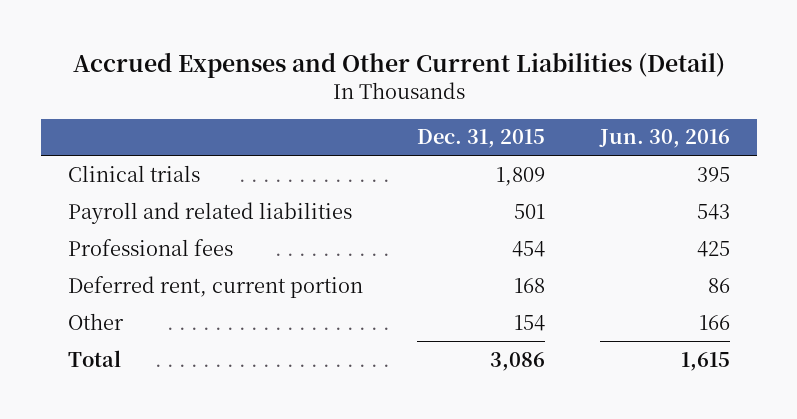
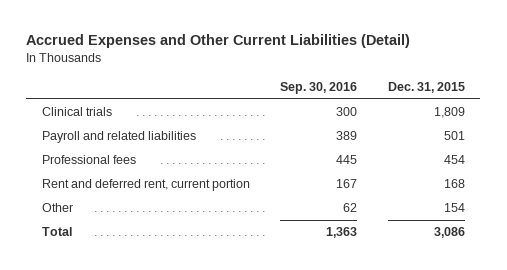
[598,129,730,149] Jun. 30, 2016 -> none
none -> [280,81,358,94] Sep. 30, 2016
[67,275,363,298] Deferred rent, current portion -> [41,179,250,192] Rent and deferred rent, current portion

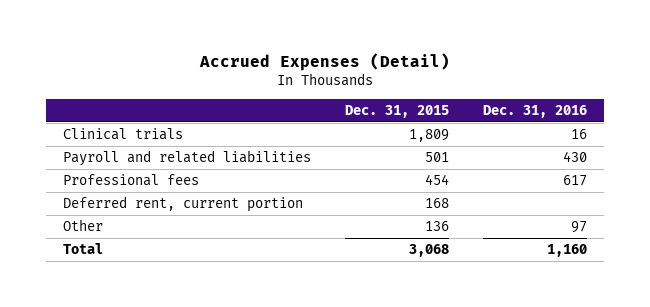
[26,34,411,49] Accrued Expenses and Other Current Liabilities (Detail) -> [199,53,451,72] Accrued Expenses (Detail)
[280,81,358,94] Sep. 30, 2016 -> none
none -> [482,104,587,118] Dec. 31, 2016
[41,179,250,192] Rent and deferred rent, current portion -> [63,196,304,213] Deferred rent, current portion
[444,203,466,213] 154 -> [425,221,450,232] 136
[434,227,466,239] 3,086 -> [409,244,450,258] 3,068

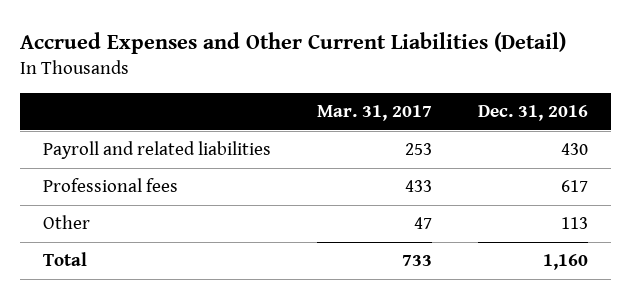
[199,53,451,72] Accrued Expenses (Detail) -> [19,32,566,55] Accrued Expenses and Other Current Liabilities (Detail)
[345,104,450,118] Dec. 31, 2015 -> none
none -> [317,105,433,122] Mar. 31, 2017
[63,128,184,141] Clinical trials -> none
[63,196,304,213] Deferred rent, current portion -> none
[570,221,587,234] 97 -> [561,217,589,230] 113

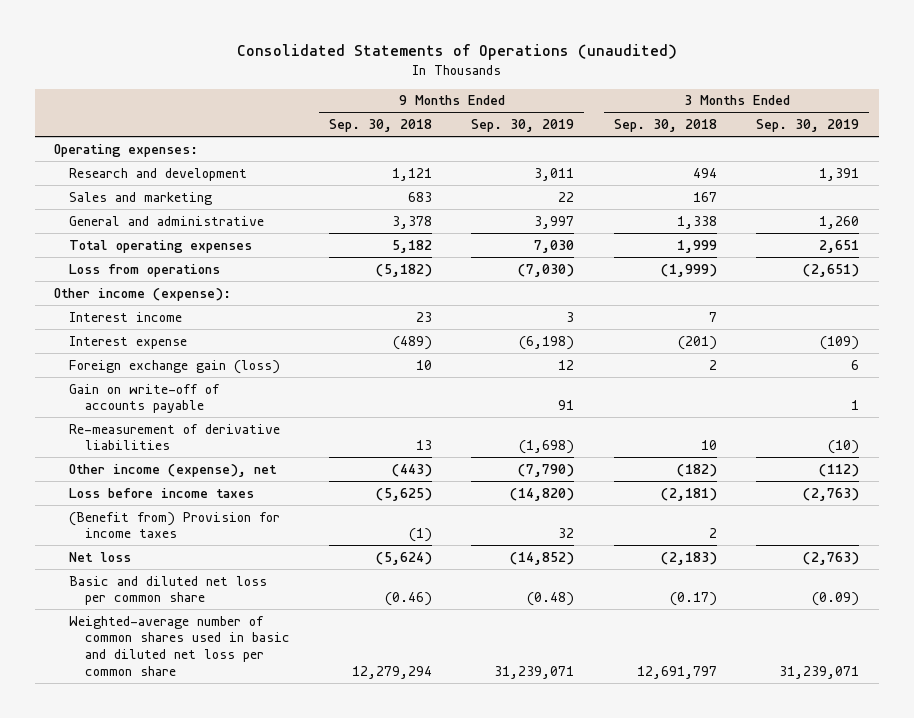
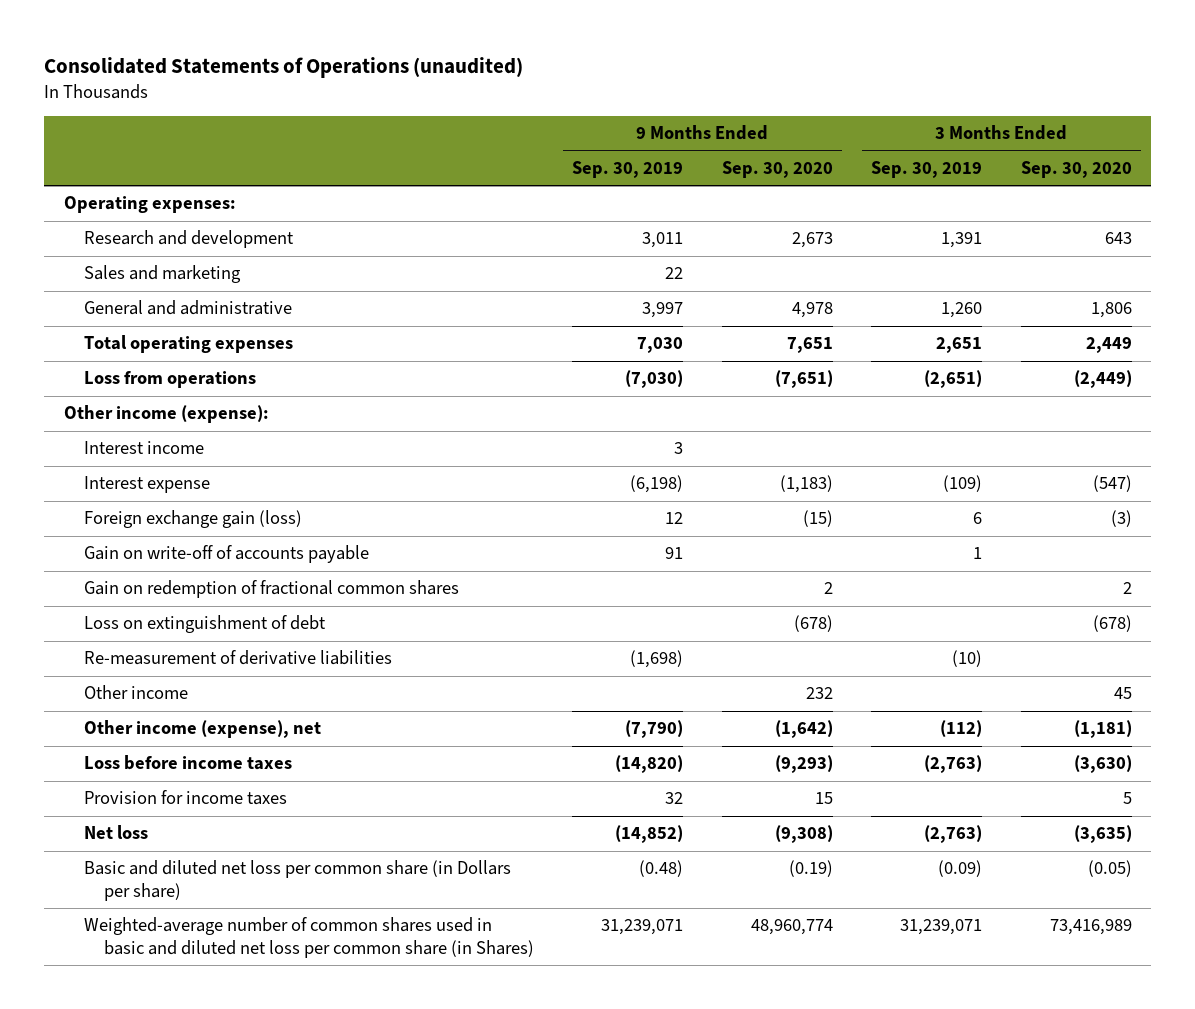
[328,119,432,133] Sep. 30, 2018 -> none
[613,119,717,133] Sep. 30, 2018 -> none
none -> [721,161,833,179] Sep. 30, 2020
none -> [1020,161,1132,179] Sep. 30, 2020
none -> [83,580,459,599] Gain on redemption of fractional common shares
none -> [83,615,326,634] Loss on extinguishment of debt
none -> [83,685,188,700] Other income
[69,511,281,539] (Benefit from) Provision for income taxes -> [83,790,287,806] Provision for income taxes
[69,575,268,606] Basic and diluted net loss per common share -> [83,860,511,902] Basic and diluted net loss per common share (in Dollars per share)
[69,615,290,676] Weighted-average number of common shares used in basic and diluted net loss per common share -> [83,917,534,959] Weighted-average number of common shares used in basic and diluted net loss per common share (in Shares)

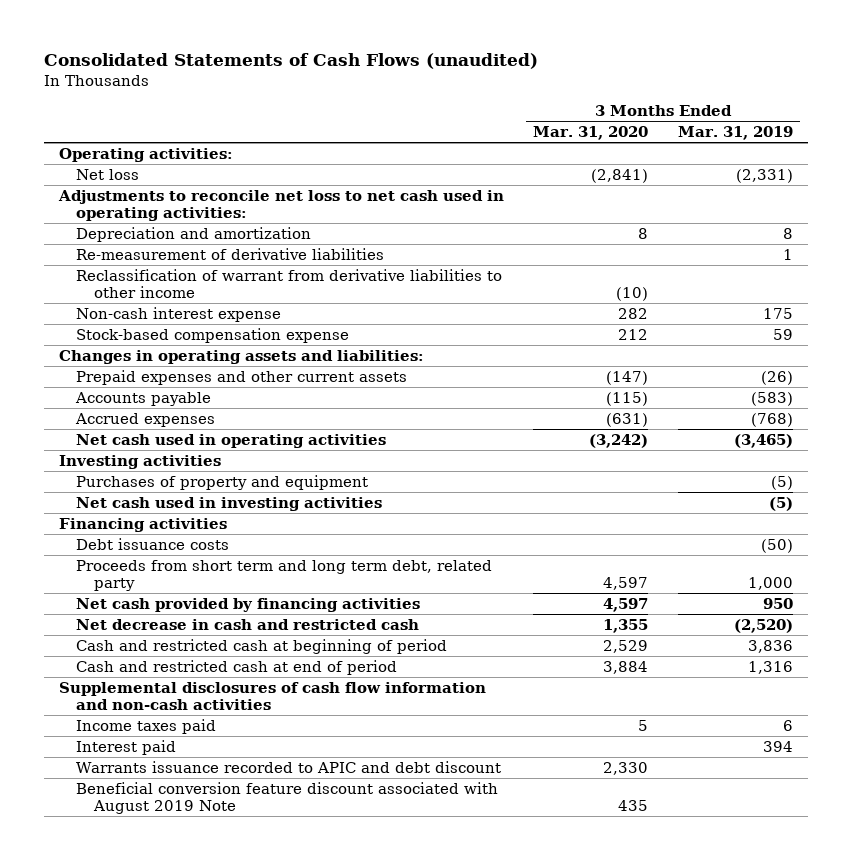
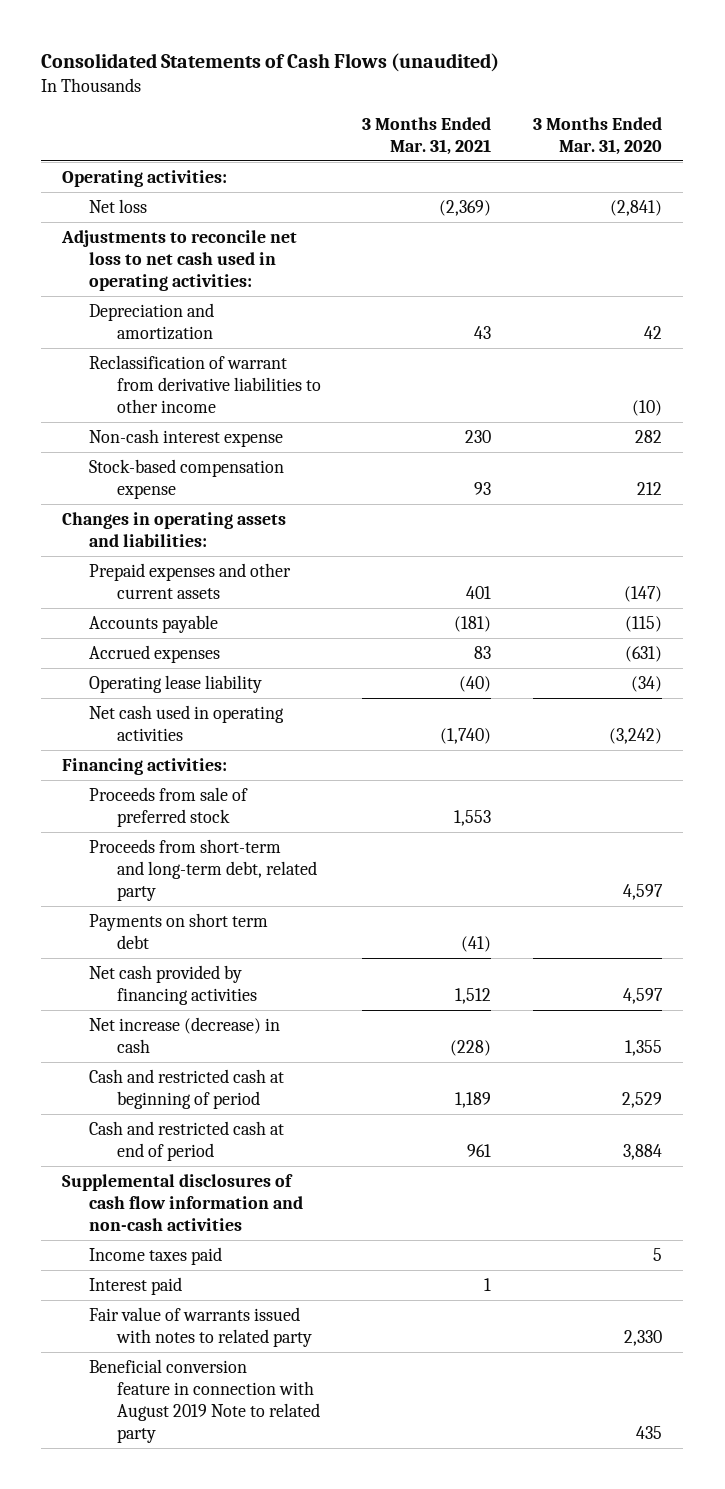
[677,125,793,140] Mar. 31, 2019 -> none
none -> [362,116,492,155] 3 Months Ended Mar. 31, 2021
[76,247,385,260] Re-measurement of derivative liabilities -> none
[638,227,649,239] 8 -> [644,325,663,339] 42
none -> [89,674,263,693] Operating lease liability
[58,454,221,469] Investing activities -> none
[76,474,369,490] Purchases of property and equipment -> none
[76,496,383,511] Net cash used in investing activities -> none
[76,537,230,550] Debt issuance costs -> none
[58,517,227,532] Financing activities -> [62,757,228,775] Financing activities:
none -> [89,786,249,827] Proceeds from sale of preferred stock
[76,559,493,591] Proceeds from short term and long term debt, related party -> [89,838,317,901] Proceeds from short-term and long-term debt, related party
none -> [89,912,269,949] Payments on short term debt
[76,618,420,630] Net decrease in cash and restricted cash -> [89,1016,281,1053] Net increase (decrease) in cash
[76,760,502,773] Warrants issuance recorded to APIC and debt discount -> [89,1306,312,1347] Fair value of warrants issued with notes to related party
[76,781,499,814] Beneficial conversion feature discount associated with August 2019 Note -> [89,1358,320,1443] Beneficial conversion feature in connection with August 2019 Note to related party

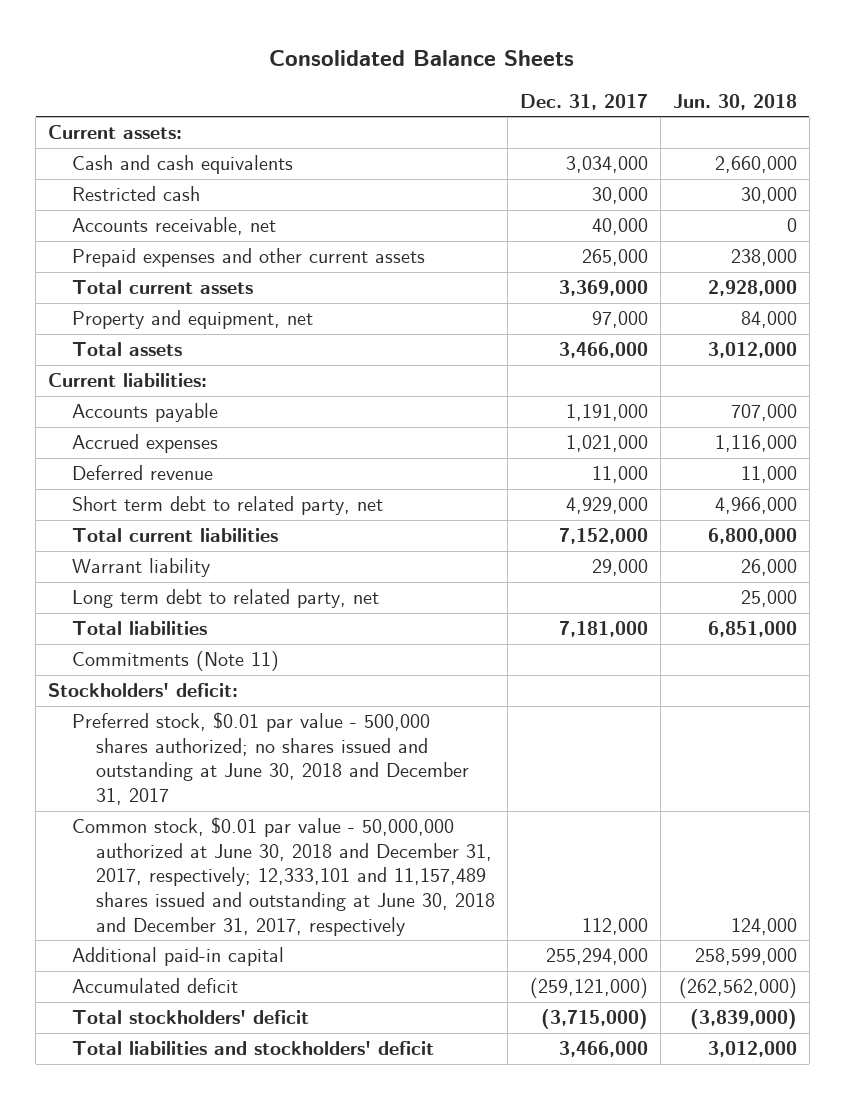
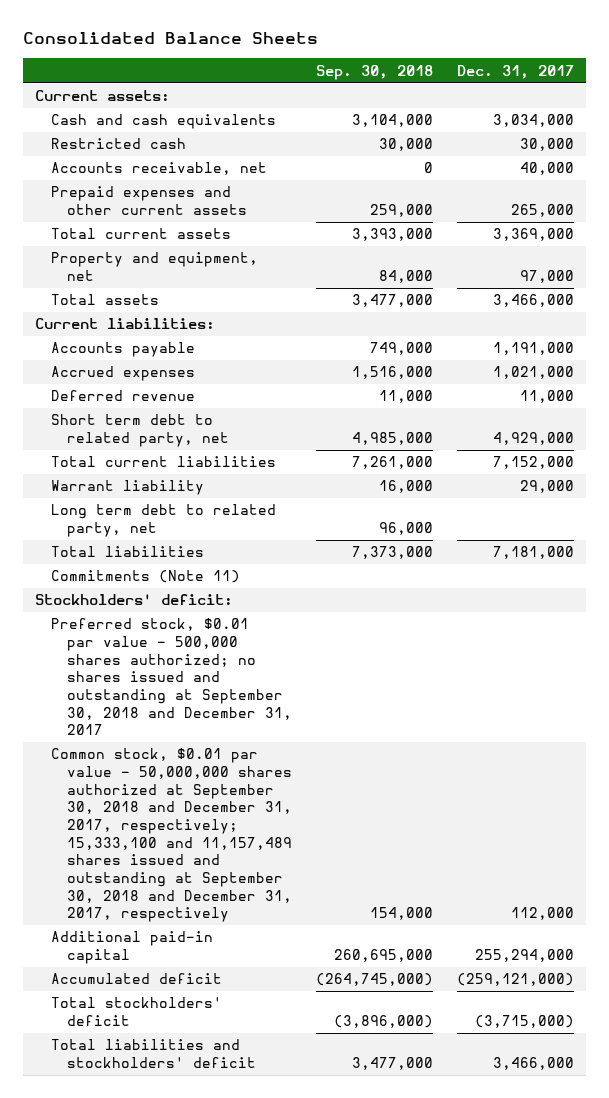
[672,93,797,110] Jun. 30, 2018 -> none
none -> [316,64,434,80] Sep. 30, 2018
[71,712,469,806] Preferred stock, $0.01 par value - 500,000 shares authorized; no shares issued and outstanding at June 30, 2018 and December 31, 2017 -> [50,618,292,736] Preferred stock, $0.01 par value - 500,000 shares authorized; no shares issued and outstanding at September 30, 2018 and December 31, 2017
[71,817,495,936] Common stock, $0.01 par value - 50,000,000 authorized at June 30, 2018 and December 31, 2017, respectively; 12,333,101 and 11,157,489 shares issued and outstanding at June 30, 2018 and December 31, 2017, respectively -> [50,748,292,923] Common stock, $0.01 par value - 50,000,000 shares authorized at September 30, 2018 and December 31, 2017, respectively; 15,333,100 and 11,157,489 shares issued and outstanding at September 30, 2018 and December 31, 2017, respectively

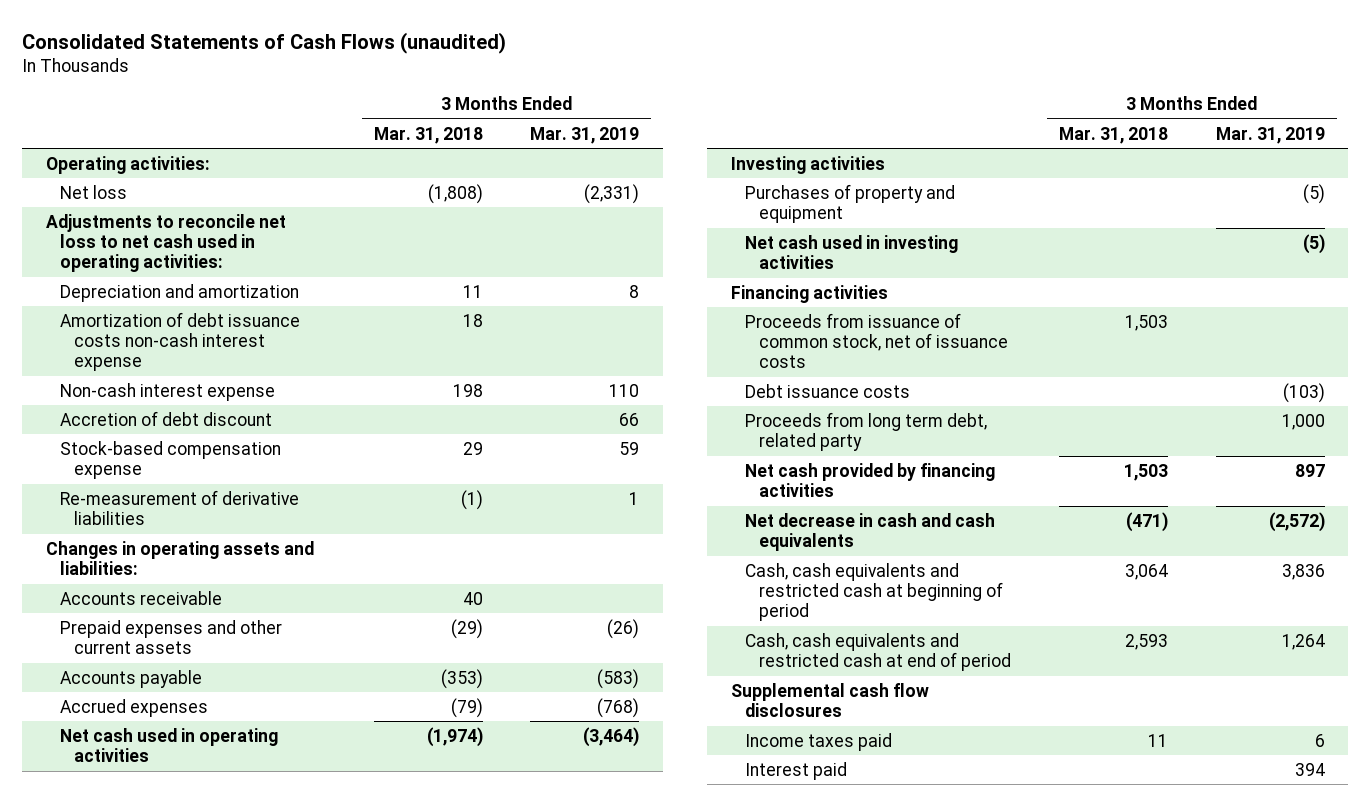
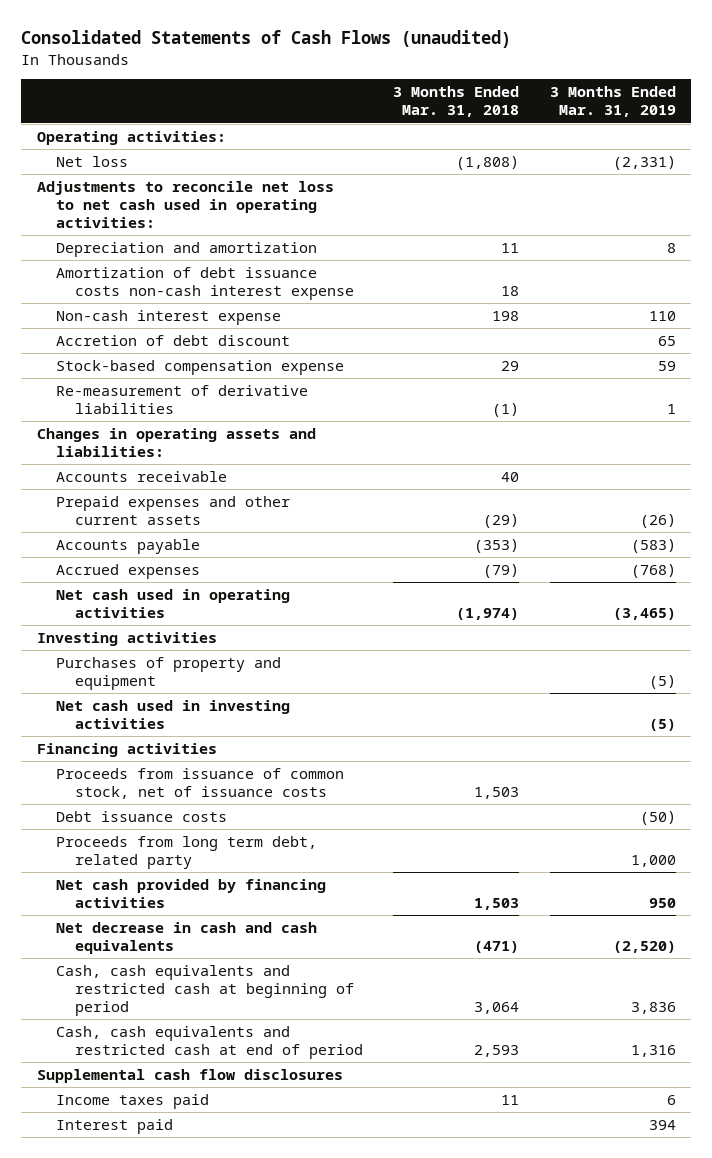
[619,412,640,426] 66 -> [657,335,676,346] 65
[583,726,640,747] (3,464) -> [612,607,676,620] (3,465)
[1282,382,1325,403] (103) -> [639,810,676,825] (50)
[1294,463,1325,477] 897 -> [648,897,676,908] 950
[1268,511,1325,532] (2,572) -> [612,940,676,953] (2,520)
[1281,633,1325,650] 1,264 -> [630,1044,676,1057] 1,316

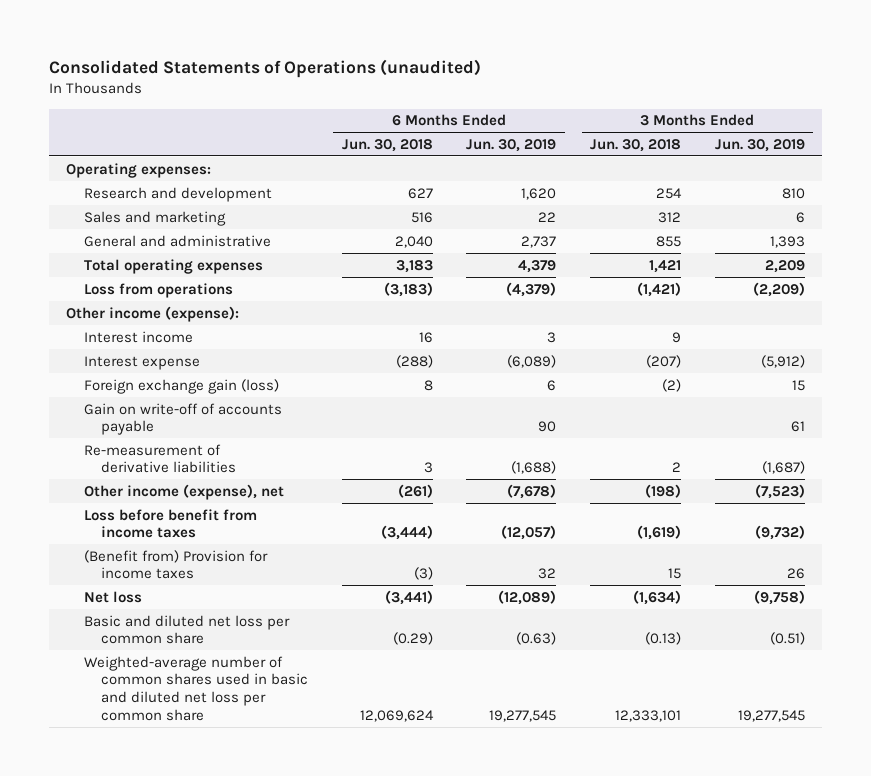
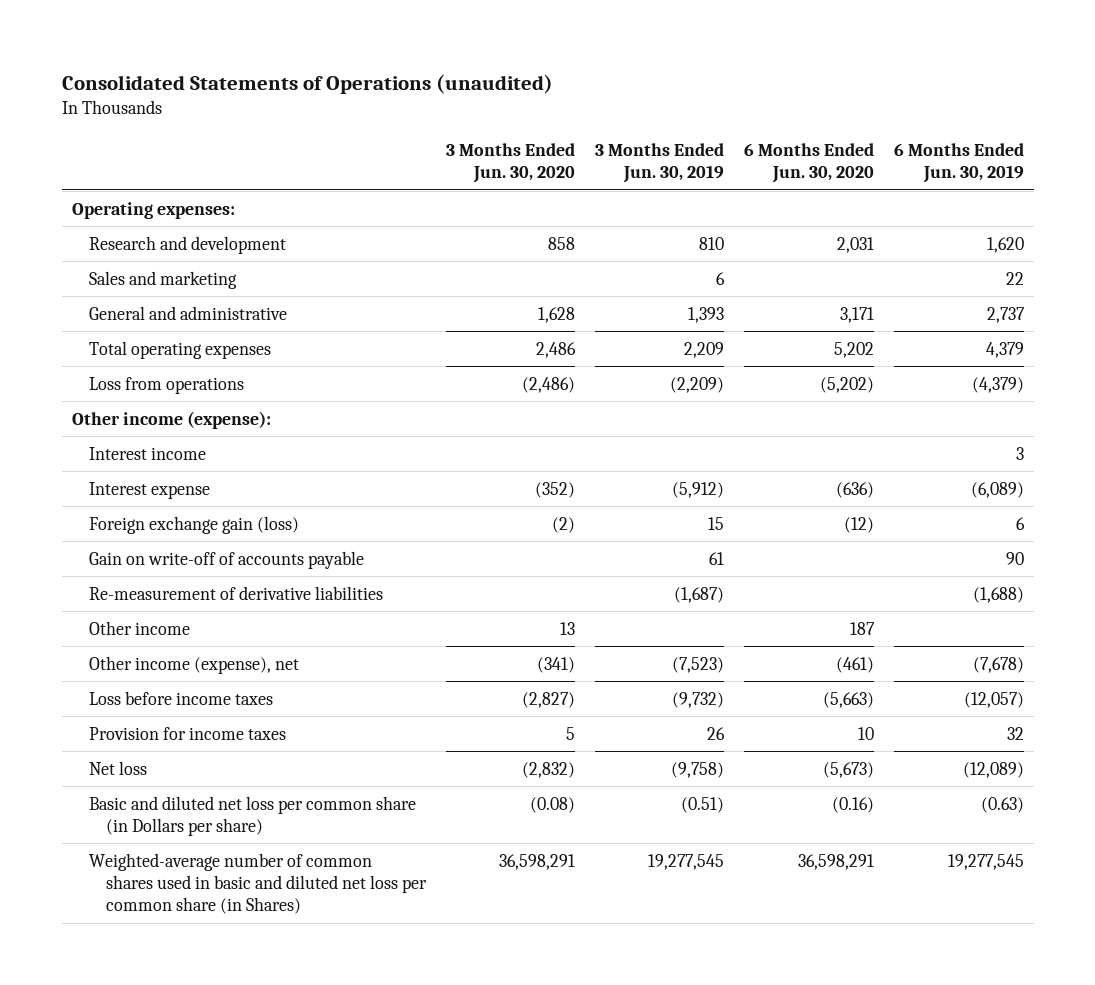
[341,138,433,152] Jun. 30, 2018 -> none
[590,138,682,152] Jun. 30, 2018 -> none
none -> [445,143,575,184] 3 Months Ended Jun. 30, 2020
none -> [743,143,874,184] 6 Months Ended Jun. 30, 2020
none -> [88,620,190,635] Other income
[83,508,257,539] Loss before benefit from income taxes -> [88,690,273,705] Loss before income taxes
[83,549,268,580] (Benefit from) Provision for income taxes -> [88,726,286,740] Provision for income taxes
[83,614,290,645] Basic and diluted net loss per common share -> [88,795,416,836] Basic and diluted net loss per common share (in Dollars per share)
[83,655,308,722] Weighted-average number of common shares used in basic and diluted net loss per common share -> [88,852,427,915] Weighted-average number of common shares used in basic and diluted net loss per common share (in Shares)

